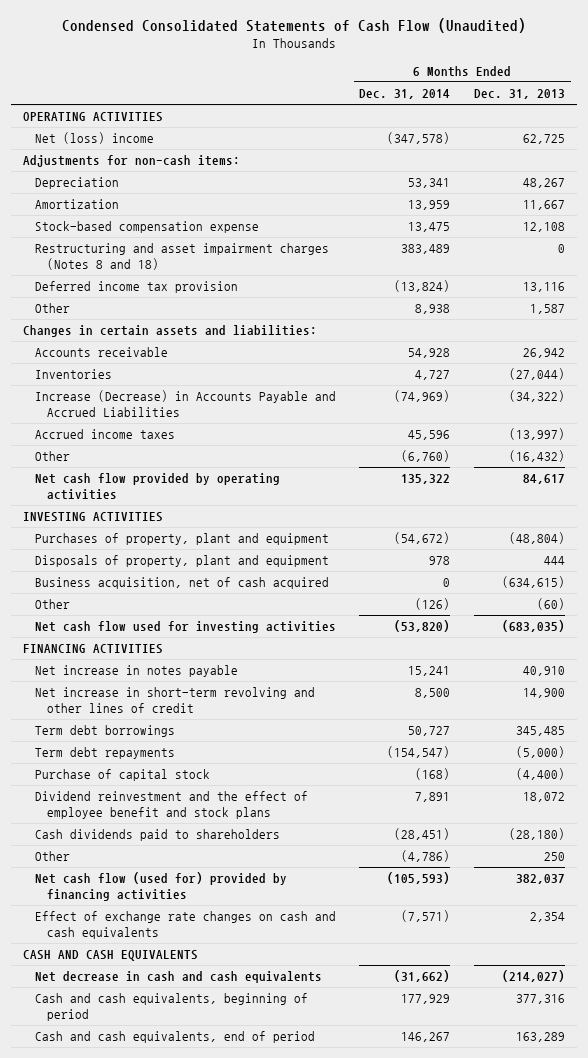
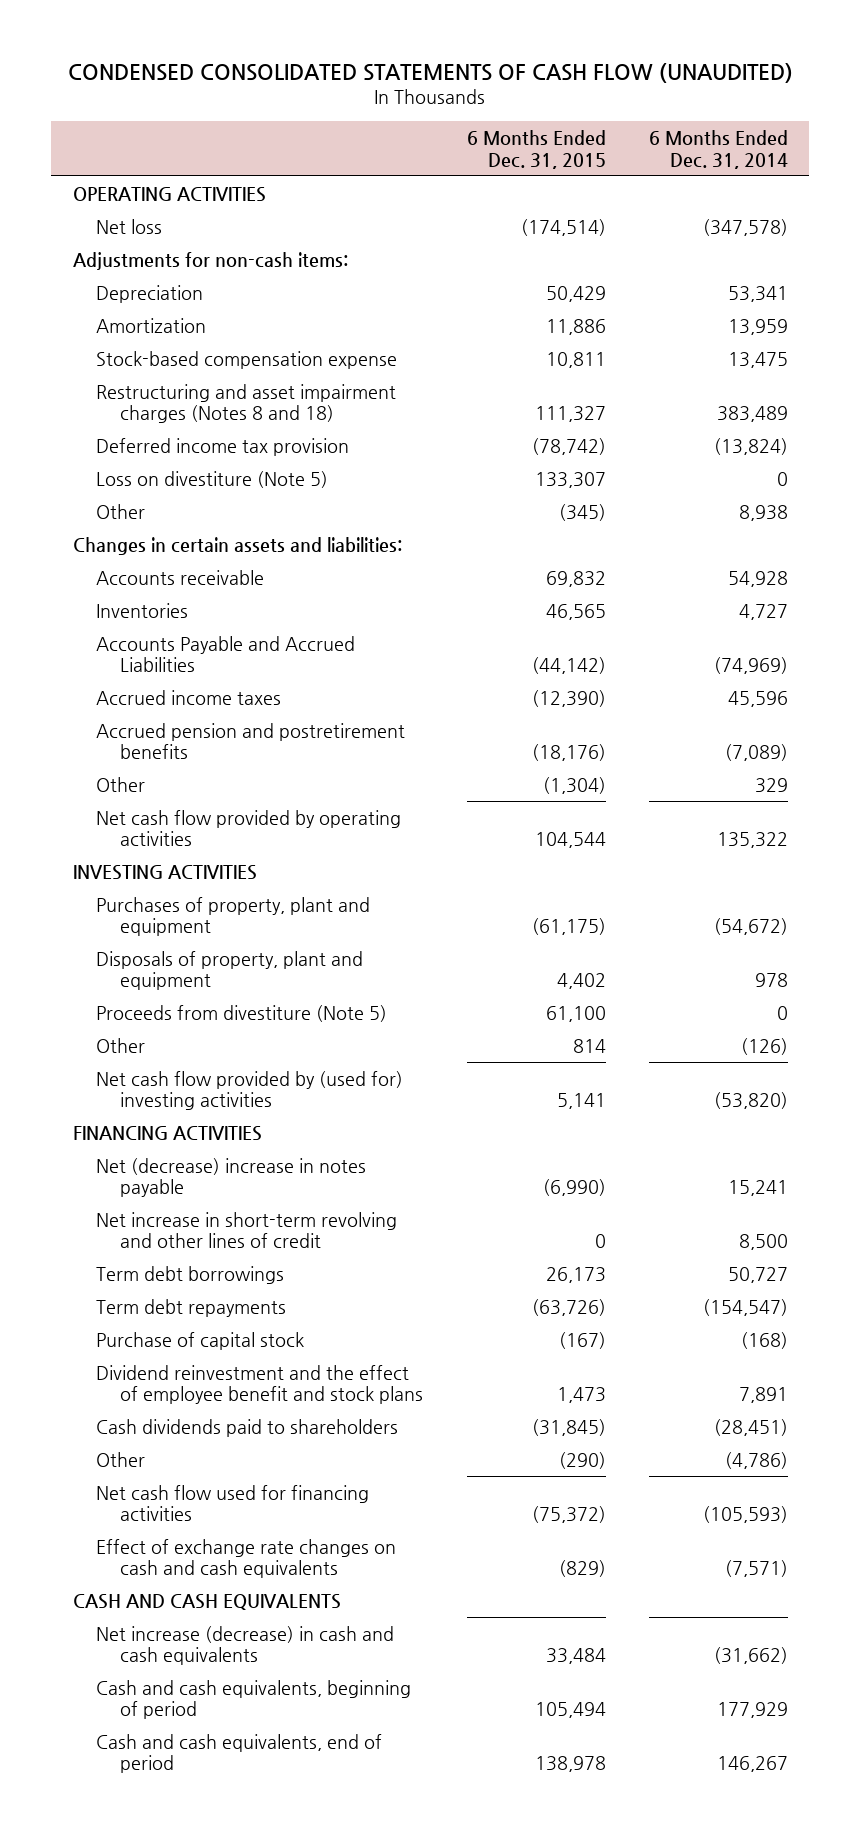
[61,18,526,34] Condensed Consolidated Statements of Cash Flow (Unaudited) -> [68,62,794,83] CONDENSED CONSOLIDATED STATEMENTS OF CASH FLOW (UNAUDITED)
[473,89,565,100] Dec. 31, 2013 -> none
none -> [466,130,606,169] 6 Months Ended Dec. 31, 2015
[35,132,155,145] Net (loss) income -> [96,218,163,234] Net loss
none -> [96,470,329,488] Loss on divestiture (Note 5)
[35,390,337,417] Increase (Decrease) in Accounts Payable and Accrued Liabilities -> [96,635,356,673] Accounts Payable and Accrued Liabilities
none -> [96,722,406,760] Accrued pension and postretirement benefits
[401,450,451,463] (6,760) -> [754,777,788,793] 329
[35,577,330,590] Business acquisition, net of cash acquired -> none
none -> [96,1004,388,1022] Proceeds from divestiture (Note 5)
[35,621,337,634] Net cash flow used for investing activities -> [96,1070,404,1111] Net cash flow provided by (used for) investing activities
[35,665,239,678] Net increase in notes payable -> [96,1157,367,1198] Net (decrease) increase in notes payable
[35,872,288,901] Net cash flow (used for) provided by financing activities -> [96,1484,370,1522] Net cash flow used for financing activities
[35,971,323,984] Net decrease in cash and cash equivalents -> [96,1625,395,1666] Net increase (decrease) in cash and cash equivalents

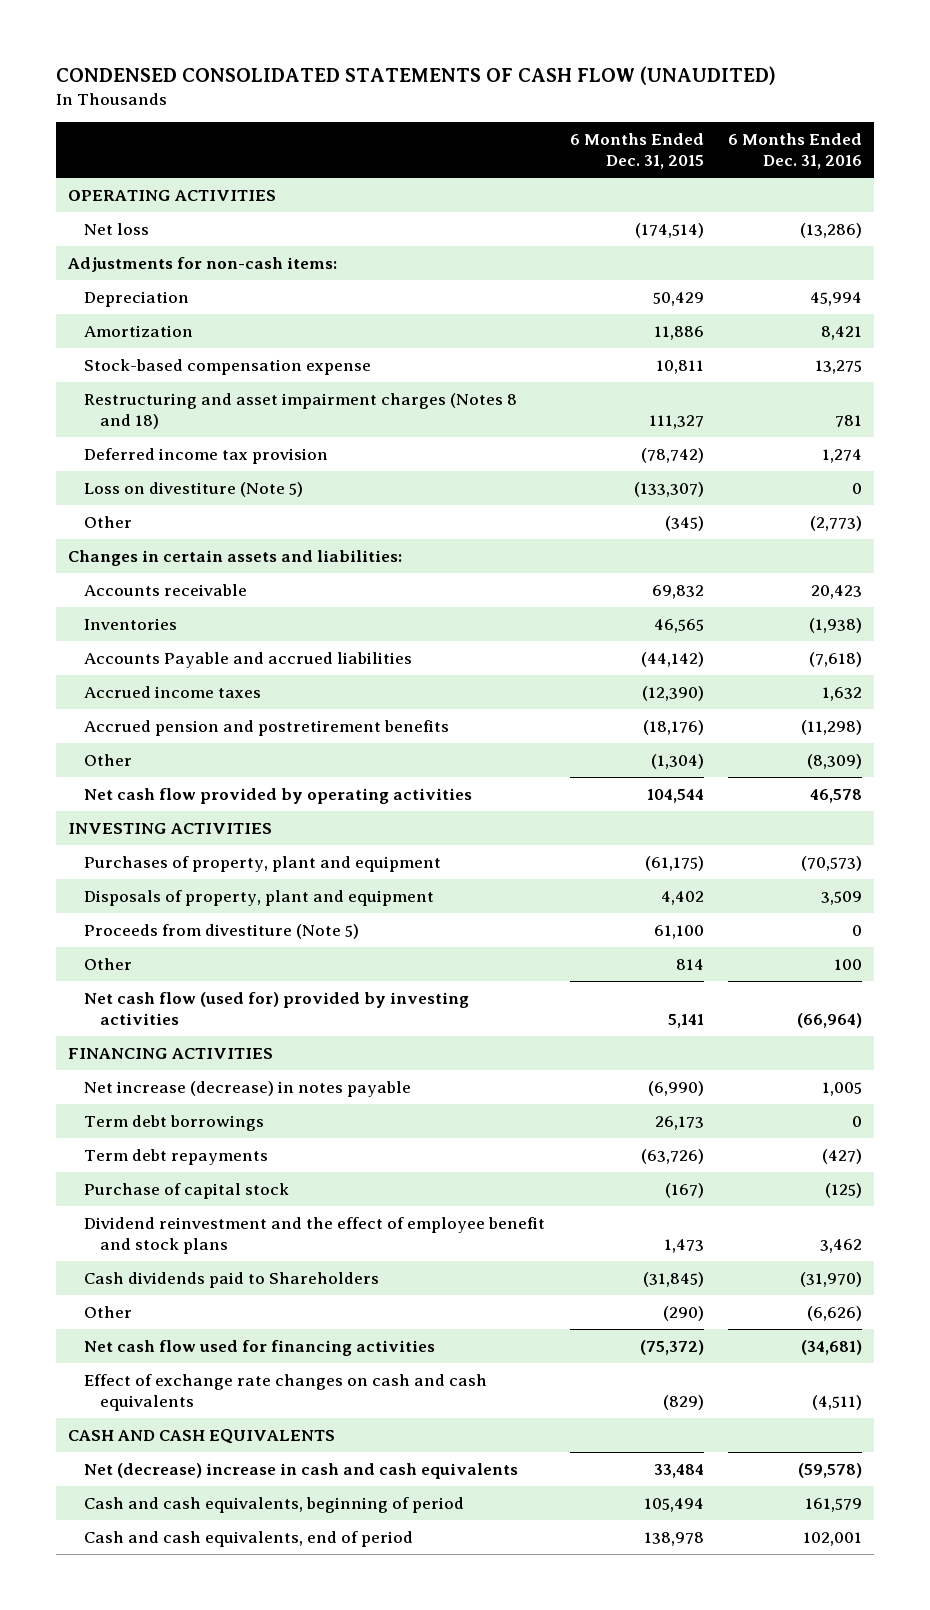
[648,130,788,169] 6 Months Ended Dec. 31, 2014 -> none
none -> [728,133,863,170] 6 Months Ended Dec. 31, 2016
[534,471,606,488] 133,307 -> [633,482,704,498] (133,307)
[96,635,356,673] Accounts Payable and Accrued Liabilities -> [84,652,413,669] Accounts Payable and accrued liabilities
[96,1070,404,1111] Net cash flow provided by (used for) investing activities -> [84,992,470,1025] Net cash flow (used for) provided by investing activities
[96,1211,398,1249] Net increase in short-term revolving and other lines of credit -> none
[96,1157,367,1198] Net (decrease) increase in notes payable -> [84,1081,412,1098] Net increase (decrease) in notes payable
[96,1418,399,1437] Cash dividends paid to shareholders -> [84,1272,380,1289] Cash dividends paid to Shareholders
[96,1625,395,1666] Net increase (decrease) in cash and cash equivalents -> [84,1463,519,1480] Net (decrease) increase in cash and cash equivalents

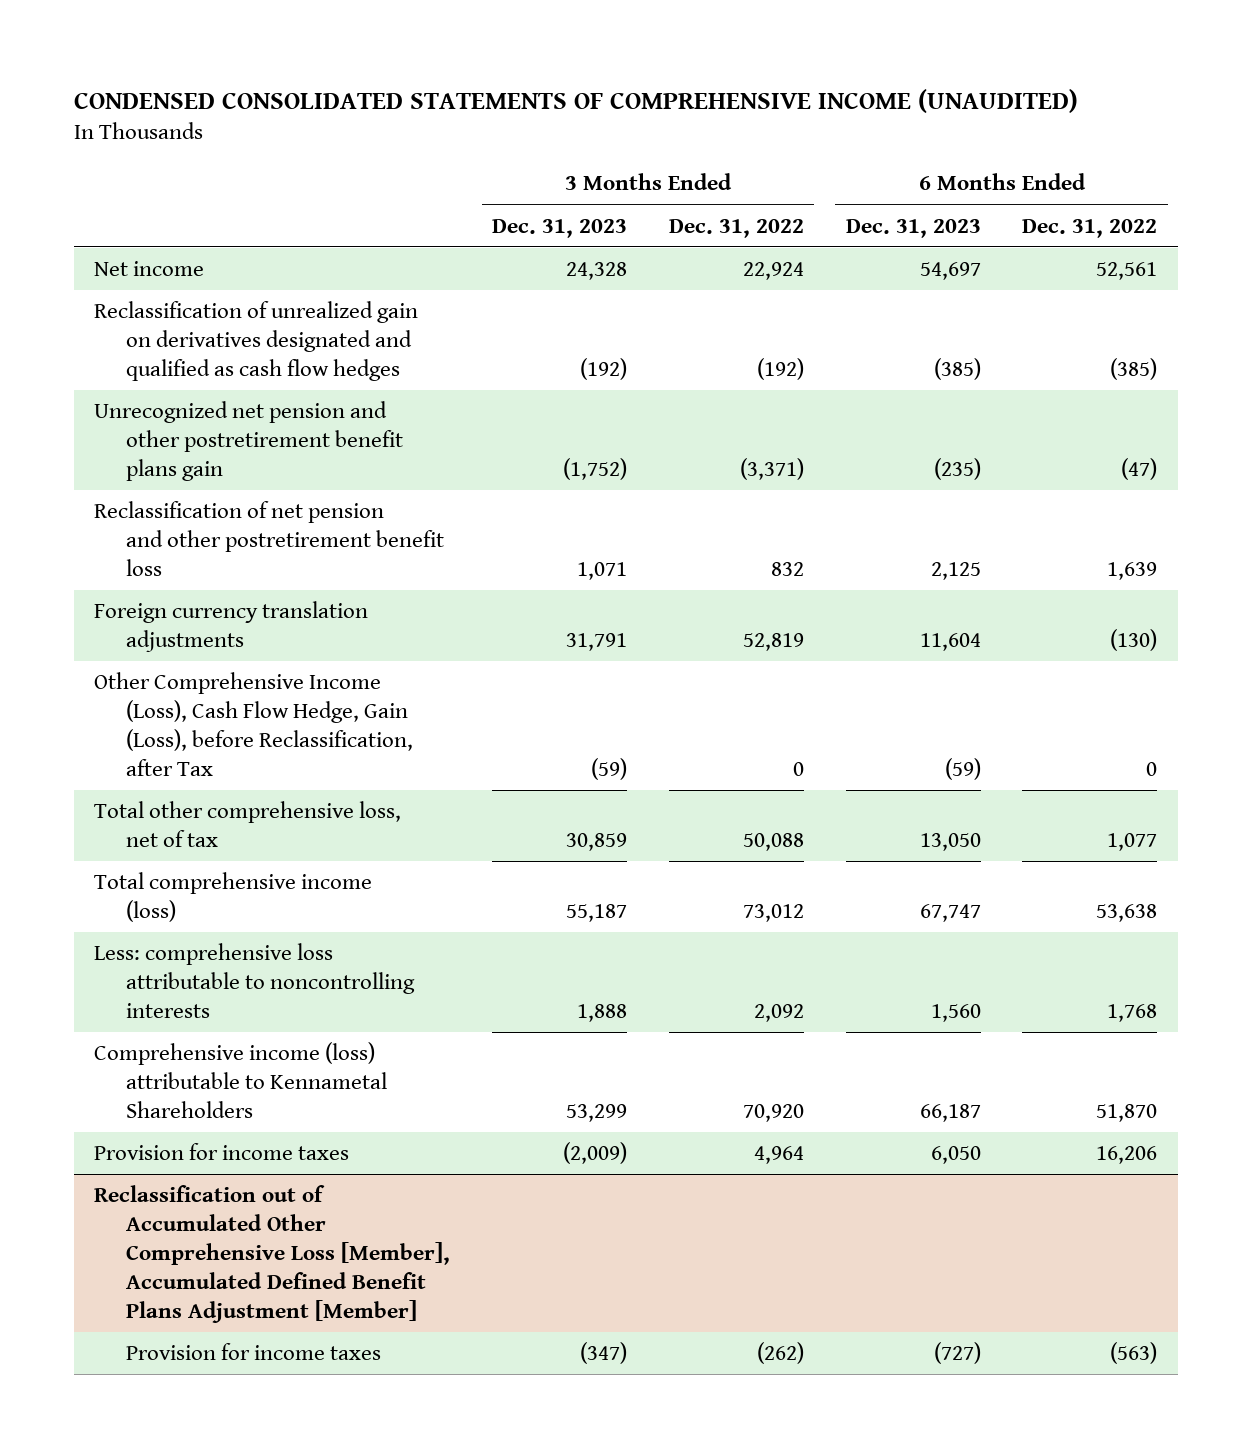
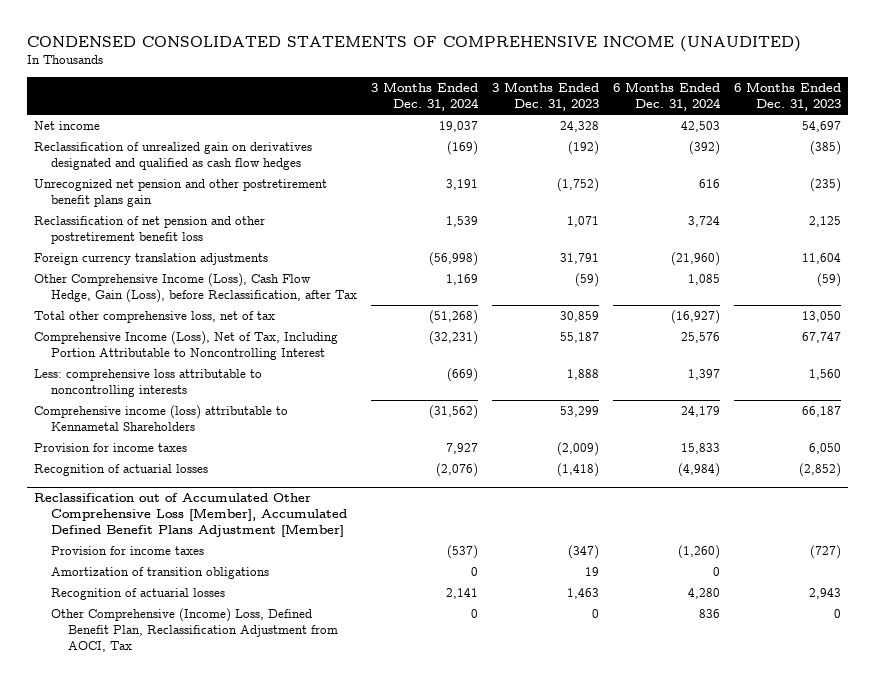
[668,218,804,238] Dec. 31, 2022 -> none
[1022,218,1158,238] Dec. 31, 2022 -> none
none -> [370,81,479,112] 3 Months Ended Dec. 31, 2024
none -> [612,81,721,112] 6 Months Ended Dec. 31, 2024
[94,872,373,923] Total comprehensive income (loss) -> [33,330,338,361] Comprehensive Income (Loss), Net of Tax, Including Portion Attributable to Noncontrolling Interest
none -> [33,463,208,476] Recognition of actuarial losses
none -> [50,566,269,579] Amortization of transition obligations
none -> [50,587,225,600] Recognition of actuarial losses
none -> [50,607,338,653] Other Comprehensive (Income) Loss, Defined Benefit Plan, Reclassification Adjustment from AOCI, Tax

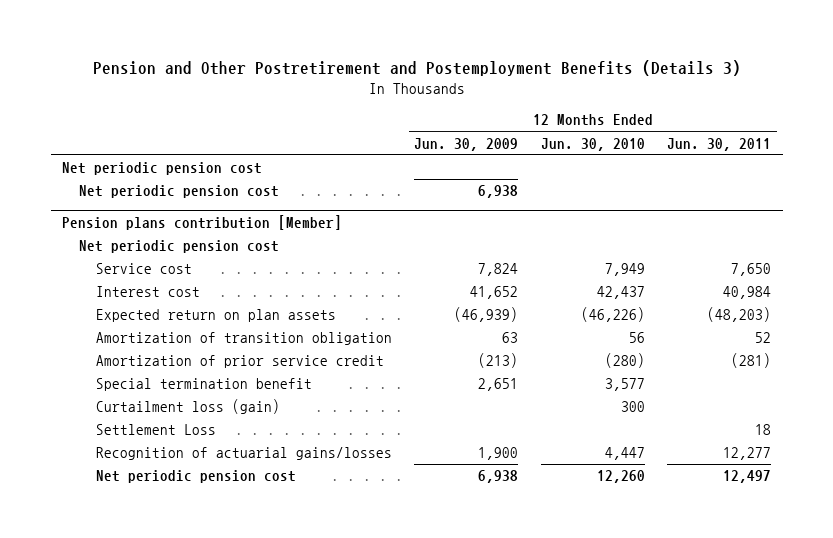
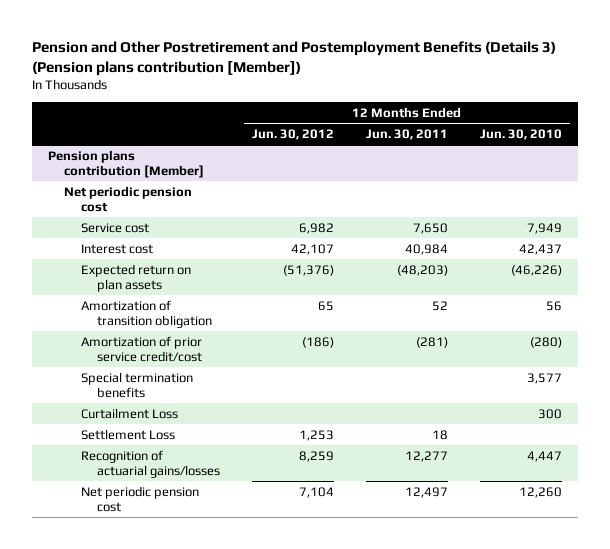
[92,60,741,77] Pension and Other Postretirement and Postemployment Benefits (Details 3) -> [32,40,557,76] Pension and Other Postretirement and Postemployment Benefits (Details 3) (Pension plans contribution [Member])
[414,137,519,151] Jun. 30, 2009 -> none
none -> [251,128,334,140] Jun. 30, 2012
[61,162,262,176] Net periodic pension cost -> none
[78,185,279,199] Net periodic pension cost -> none
[95,355,384,369] Amortization of prior service credit -> [80,335,202,362] Amortization of prior service credit/cost
[95,378,312,392] Special termination benefit -> [80,371,193,398] Special termination benefits
[95,399,280,415] Curtailment loss (gain) -> [80,407,178,419] Curtailment Loss

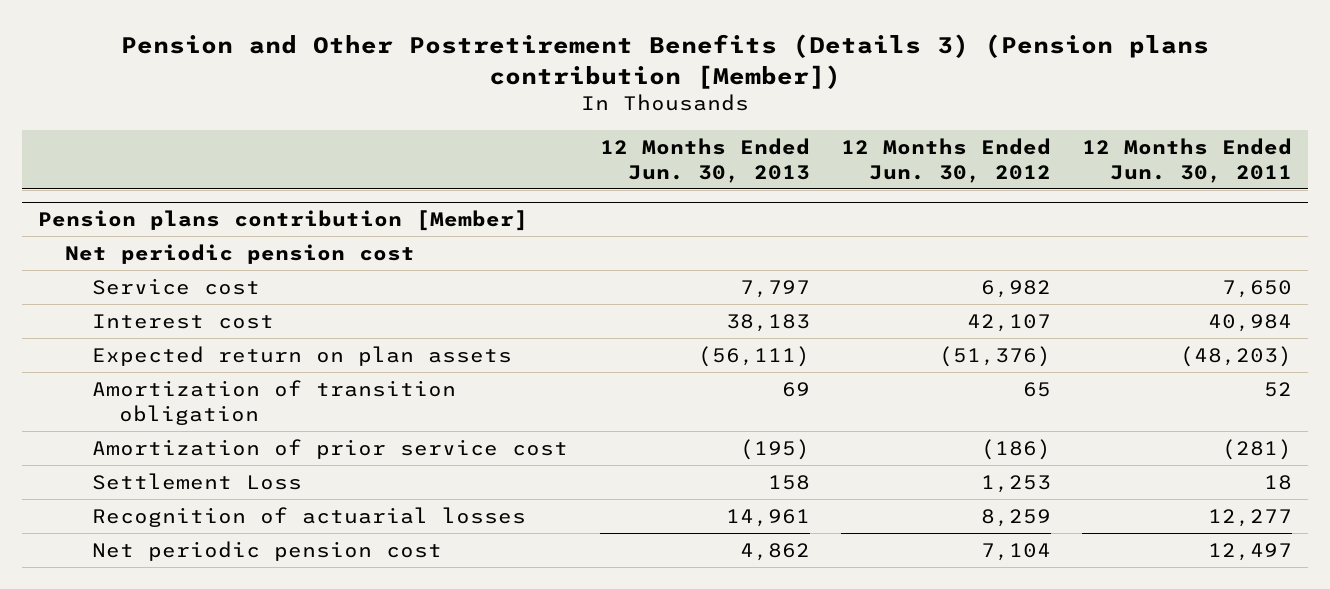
[32,40,557,76] Pension and Other Postretirement and Postemployment Benefits (Details 3) (Pension plans contribution [Member]) -> [121,34,1210,89] Pension and Other Postretirement Benefits (Details 3) (Pension plans contribution [Member])
[479,128,562,140] Jun. 30, 2010 -> none
none -> [599,138,810,183] 12 Months Ended Jun. 30, 2013
[80,371,193,398] Special termination benefits -> none
[80,407,178,419] Curtailment Loss -> none
[80,335,202,362] Amortization of prior service credit/cost -> [92,438,569,459] Amortization of prior service cost
[80,449,220,478] Recognition of actuarial gains/losses -> [92,506,527,527] Recognition of actuarial losses

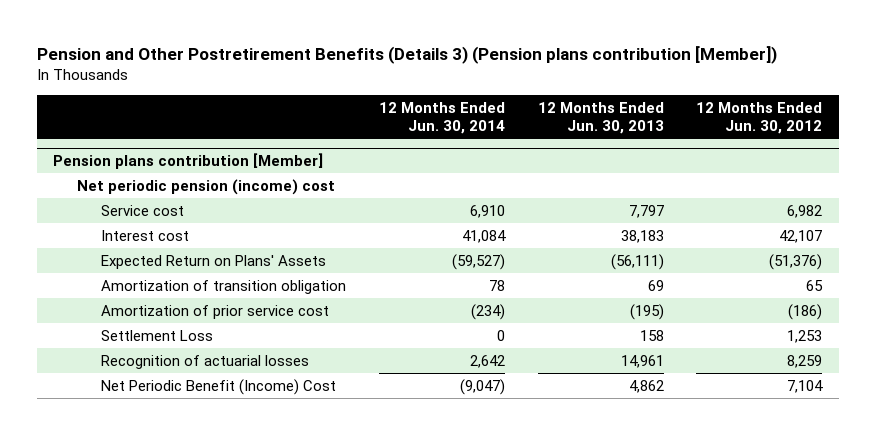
[1082,138,1293,183] 12 Months Ended Jun. 30, 2011 -> none
none -> [378,102,505,135] 12 Months Ended Jun. 30, 2014
[65,243,416,264] Net periodic pension cost -> [77,178,336,195] Net periodic pension (income) cost
[92,345,513,366] Expected return on plan assets -> [100,254,326,269] Expected Return on Plans' Assets
[92,540,443,561] Net periodic pension cost -> [100,378,336,395] Net Periodic Benefit (Income) Cost

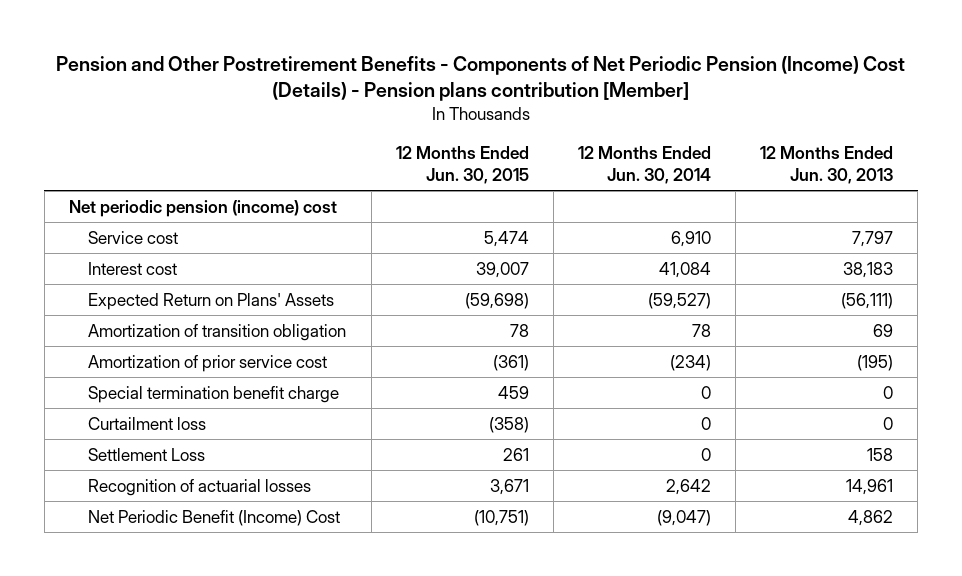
[36,46,777,65] Pension and Other Postretirement Benefits (Details 3) (Pension plans contribution [Member]) -> [56,55,906,102] Pension and Other Postretirement Benefits - Components of Net Periodic Pension (Income) Cost (Details) - Pension plans contribution [Member]
[696,102,823,135] 12 Months Ended Jun. 30, 2012 -> none
none -> [395,146,529,184] 12 Months Ended Jun. 30, 2015
[53,152,324,169] Pension plans contribution [Member] -> none
none -> [88,385,340,403] Special termination benefit charge
none -> [88,416,207,430] Curtailment loss

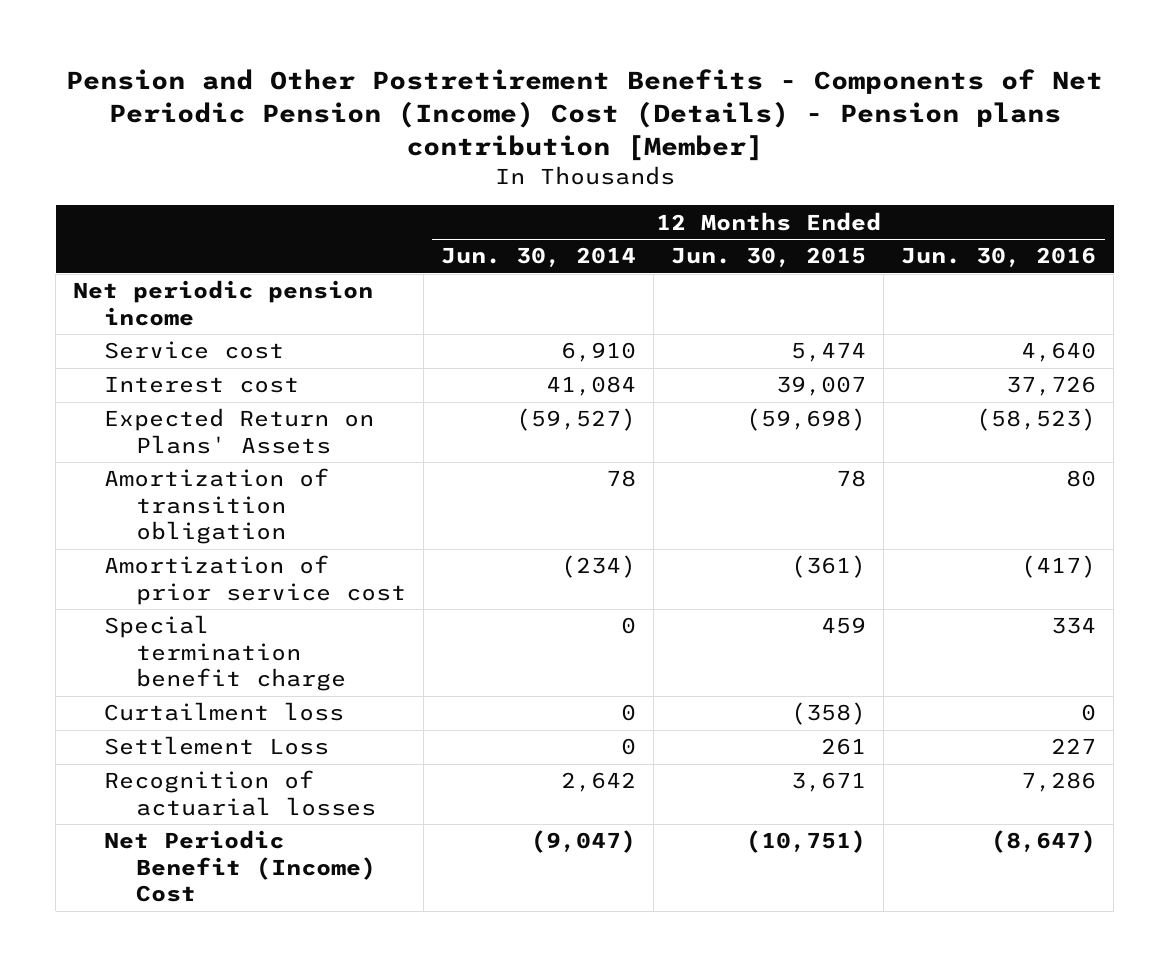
[760,146,894,184] 12 Months Ended Jun. 30, 2013 -> none
none -> [901,247,1097,268] Jun. 30, 2016
[69,199,338,217] Net periodic pension (income) cost -> [73,280,374,326] Net periodic pension income

